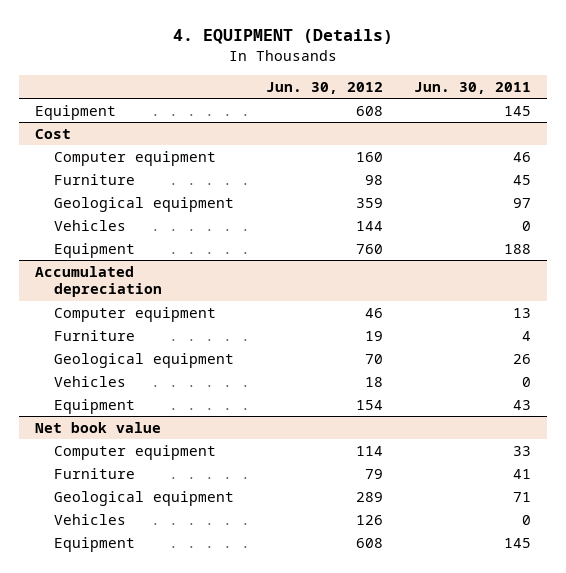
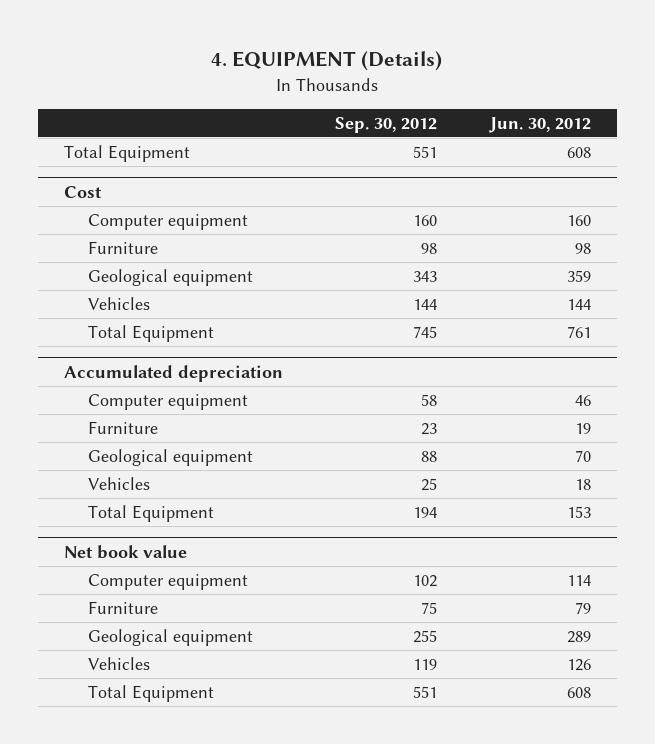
[414,81,532,94] Jun. 30, 2011 -> none
none -> [335,116,438,133] Sep. 30, 2012
[34,104,116,120] Equipment -> [64,144,191,162] Total Equipment
[53,242,135,258] Equipment -> [87,324,214,342] Total Equipment
[355,243,383,254] 760 -> [566,325,591,338] 761
[53,398,135,414] Equipment -> [87,504,214,522] Total Equipment
[355,399,383,410] 154 -> [566,505,591,518] 153
[53,536,135,552] Equipment -> [87,684,214,702] Total Equipment

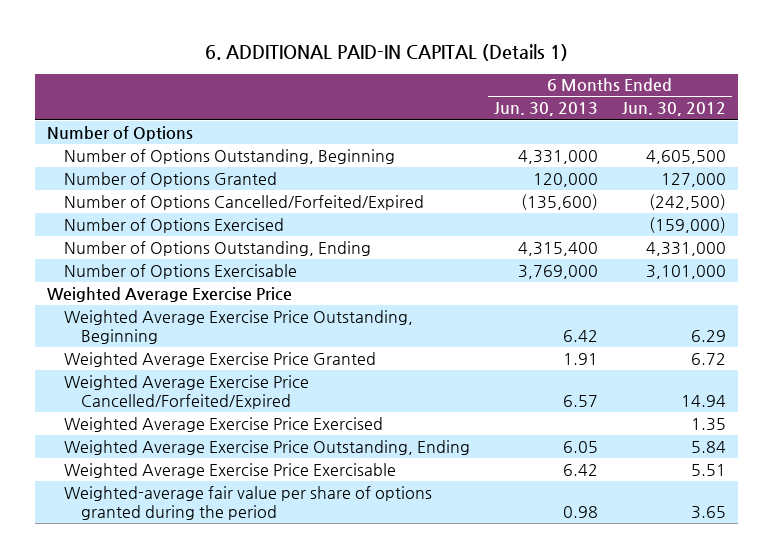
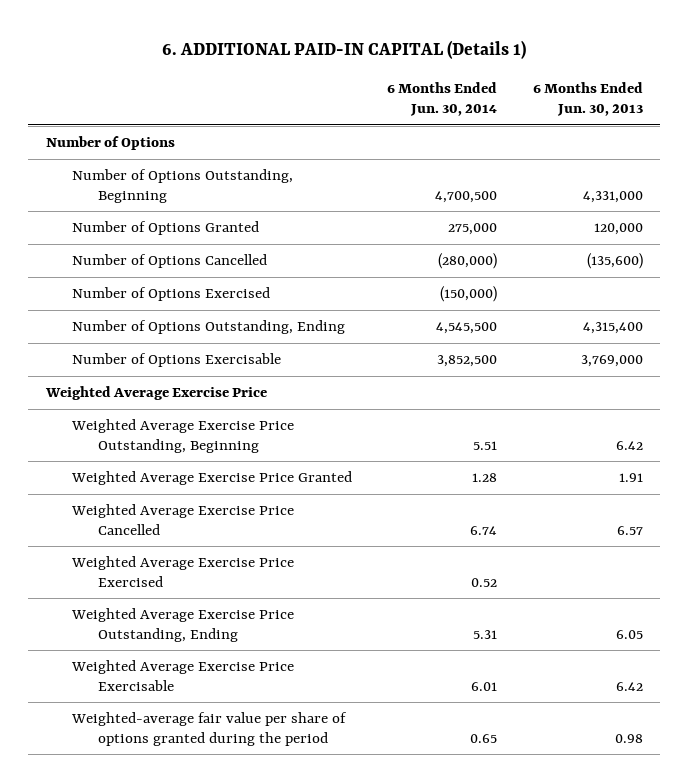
[621,102,726,117] Jun. 30, 2012 -> none
none -> [387,82,498,117] 6 Months Ended Jun. 30, 2014
[63,194,424,210] Number of Options Cancelled/Forfeited/Expired -> [71,254,267,269] Number of Options Cancelled
[63,374,309,409] Weighted Average Exercise Price Cancelled/Forfeited/Expired -> [70,504,294,536] Weighted Average Exercise Price Cancelled

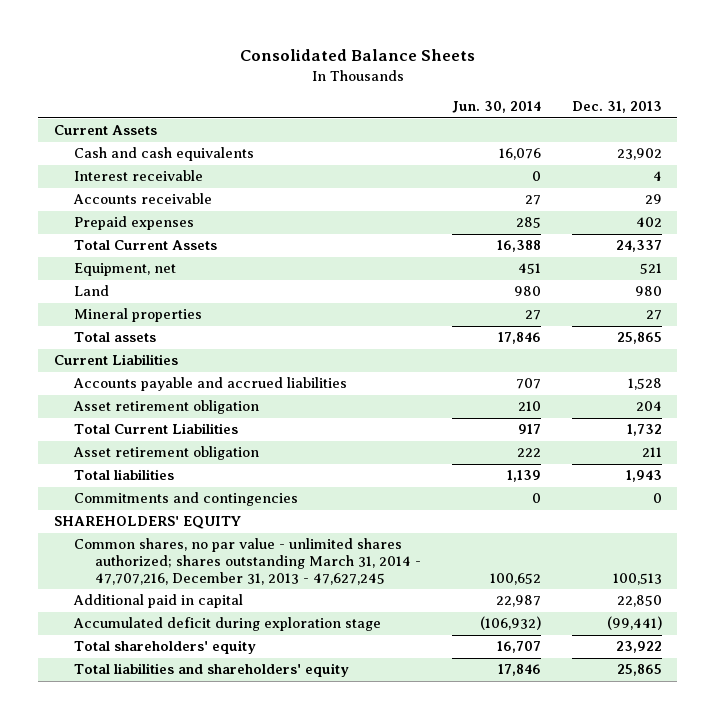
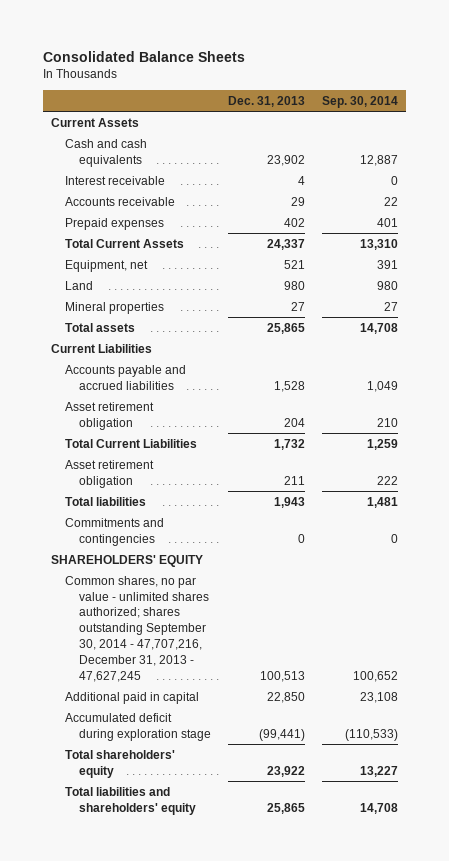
[451,101,541,114] Jun. 30, 2014 -> none
none -> [321,96,398,109] Sep. 30, 2014
[74,538,421,586] Common shares, no par value - unlimited shares authorized; shares outstanding March 31, 2014 - 47,707,216, December 31, 2013 - 47,627,245 -> [65,575,210,682] Common shares, no par value - unlimited shares authorized; shares outstanding September 30, 2014 - 47,707,216, December 31, 2013 - 47,627,245

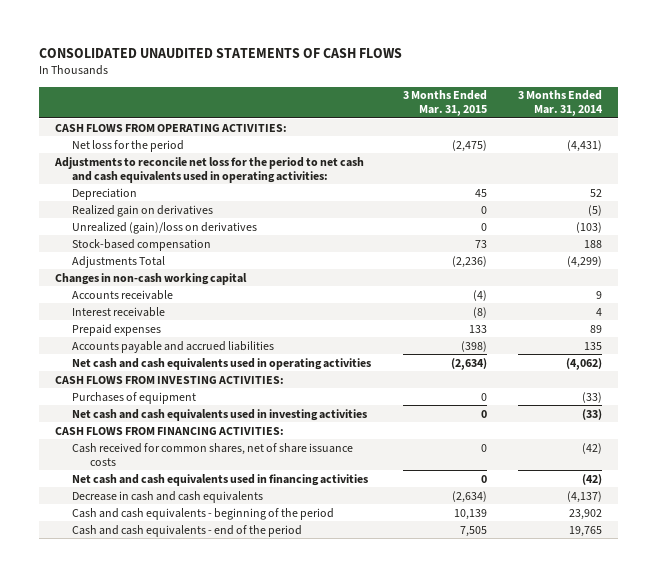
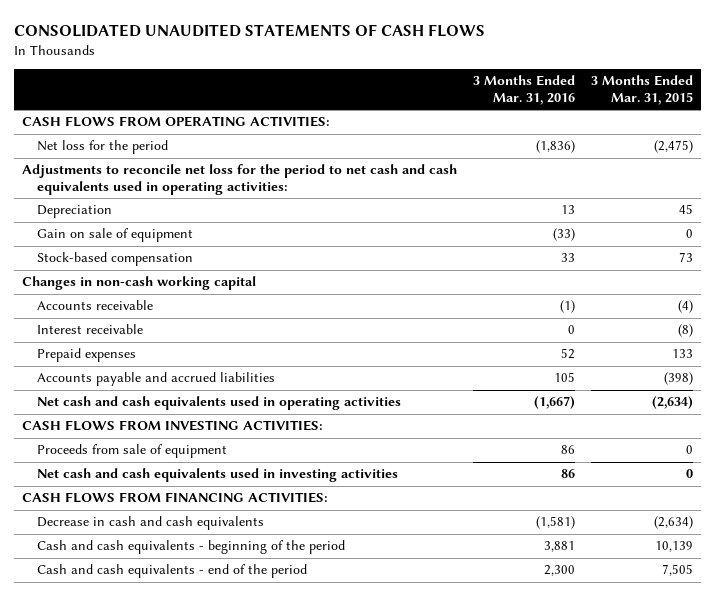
[518,90,604,117] 3 Months Ended Mar. 31, 2014 -> none
none -> [473,75,576,105] 3 Months Ended Mar. 31, 2016
[72,204,214,217] Realized gain on derivatives -> none
[72,221,258,234] Unrealized (gain)/loss on derivatives -> none
none -> [37,228,194,243] Gain on sale of equipment
[72,255,166,268] Adjustments Total -> none
[72,391,197,404] Purchases of equipment -> none
none -> [37,444,228,459] Proceeds from sale of equipment
[72,442,354,466] Cash received for common shares, net of share issuance costs -> none
[72,473,369,486] Net cash and cash equivalents used in financing activities -> none

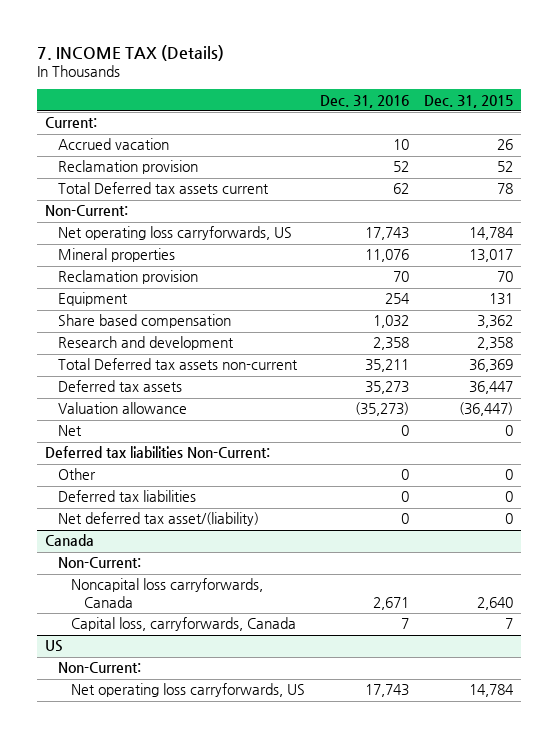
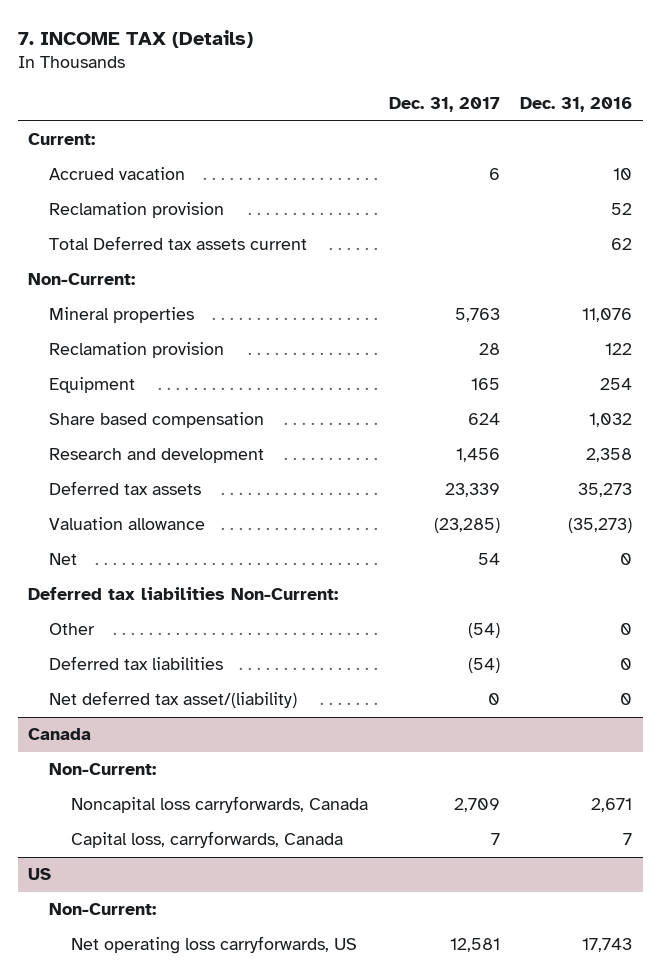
[424,94,514,108] Dec. 31, 2015 -> none
none -> [388,97,500,113] Dec. 31, 2017
[57,226,292,241] Net operating loss carryforwards, US -> none
[393,271,410,283] 70 -> [605,343,633,356] 122
[57,358,298,371] Total Deferred tax assets non-current -> none

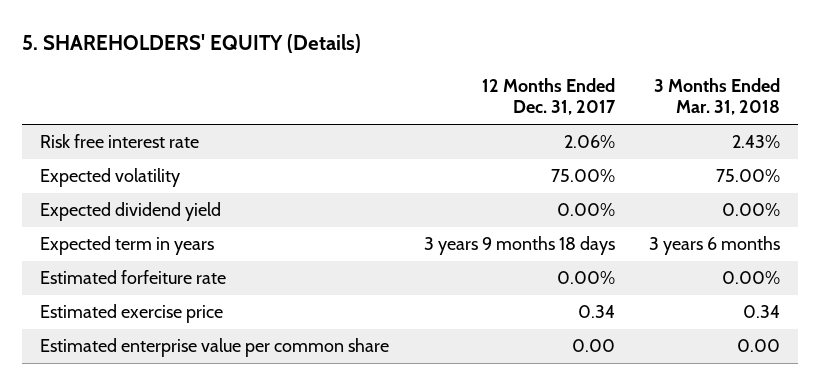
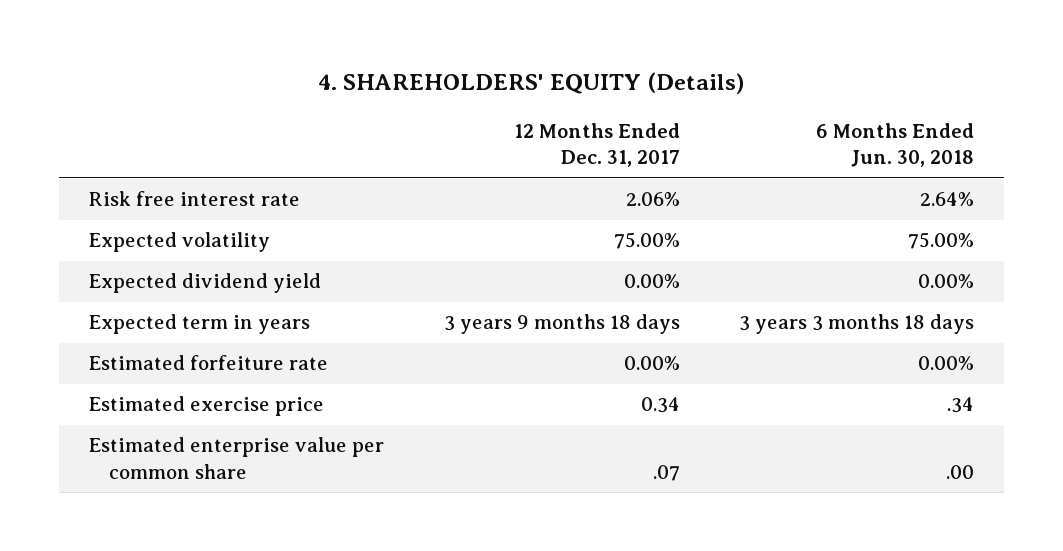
[22,34,362,54] 5. SHAREHOLDERS' EQUITY (Details) -> [318,72,745,95] 4. SHAREHOLDERS' EQUITY (Details)
[654,77,781,116] 3 Months Ended Mar. 31, 2018 -> none
none -> [816,123,975,168] 6 Months Ended Jun. 30, 2018
[571,339,615,353] 0.00 -> [652,464,680,481] .07

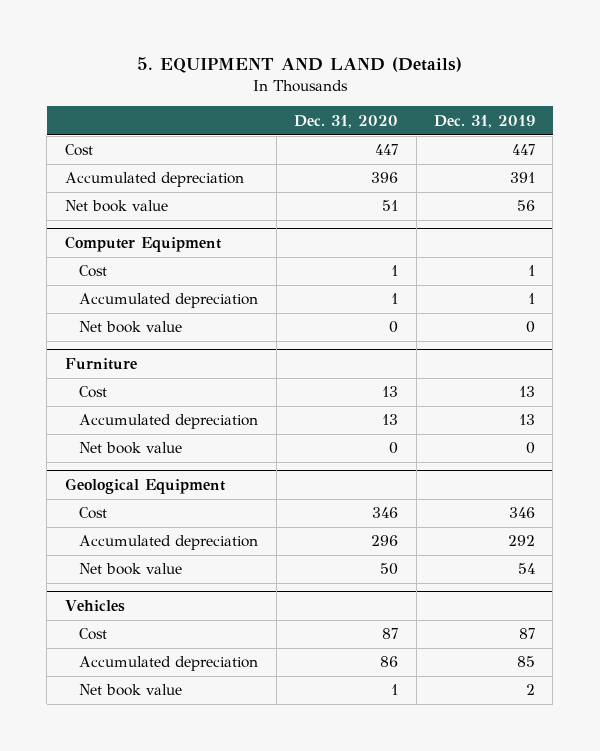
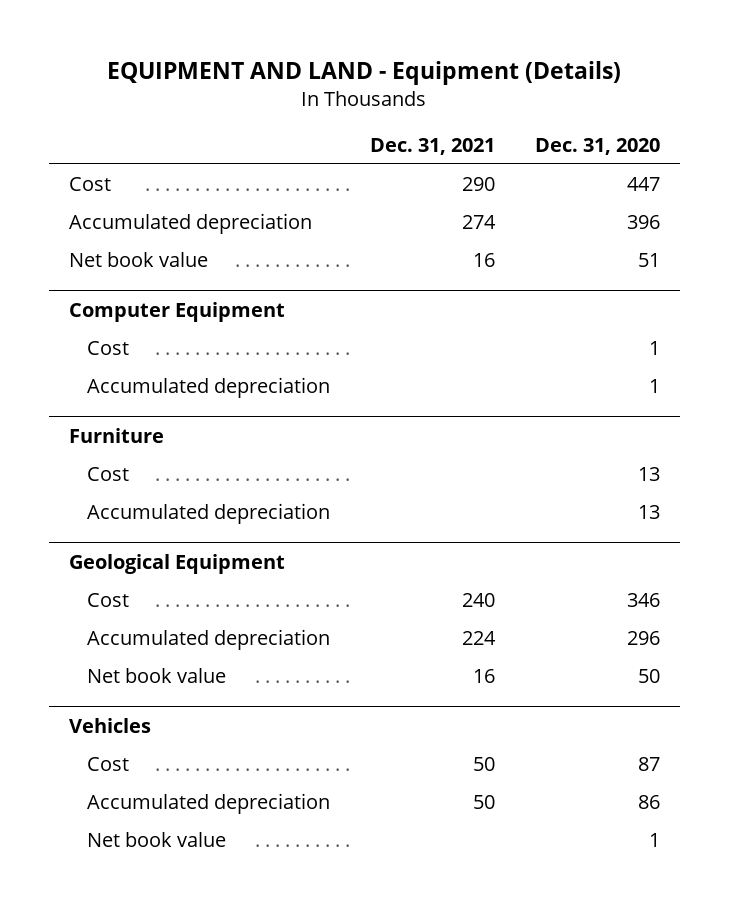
[136,57,462,74] 5. EQUIPMENT AND LAND (Details) -> [107,61,622,86] EQUIPMENT AND LAND - Equipment (Details)
[434,114,536,128] Dec. 31, 2019 -> none
none -> [370,137,496,155] Dec. 31, 2021
[79,321,183,334] Net book value -> none
[79,442,183,455] Net book value -> none

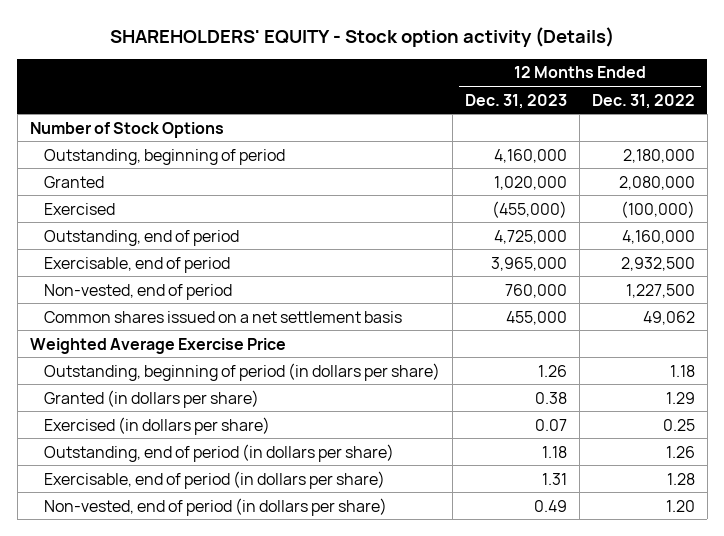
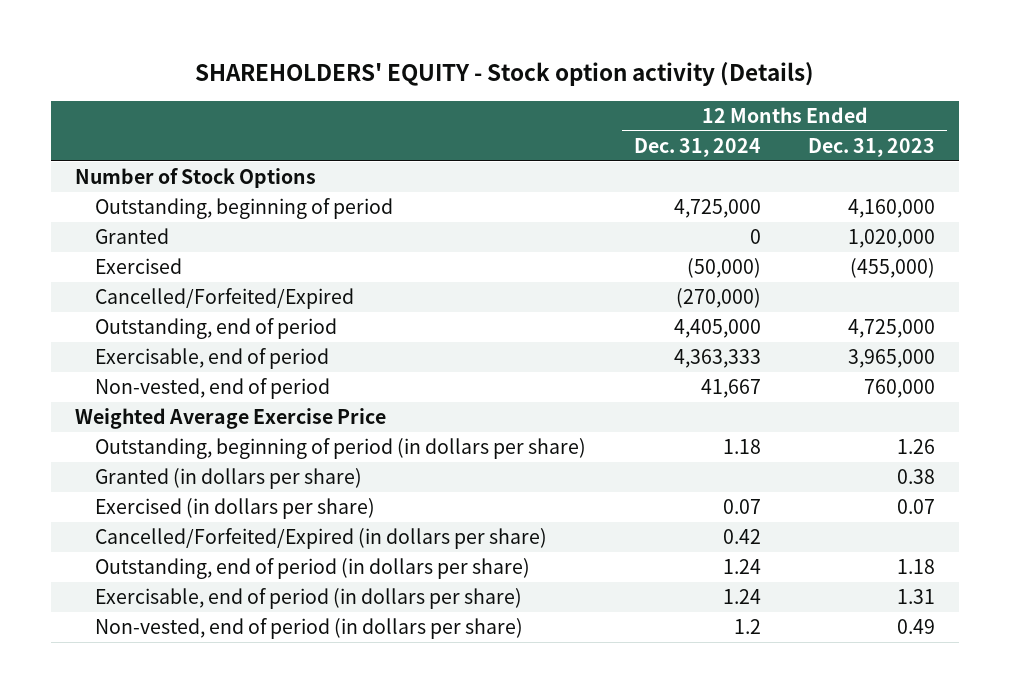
[591,93,695,109] Dec. 31, 2022 -> none
none -> [633,137,761,157] Dec. 31, 2024
none -> [95,288,355,310] Cancelled/Forfeited/Expired
[44,310,403,323] Common shares issued on a net settlement basis -> none
none -> [95,528,548,550] Cancelled/Forfeited/Expired (in dollars per share)

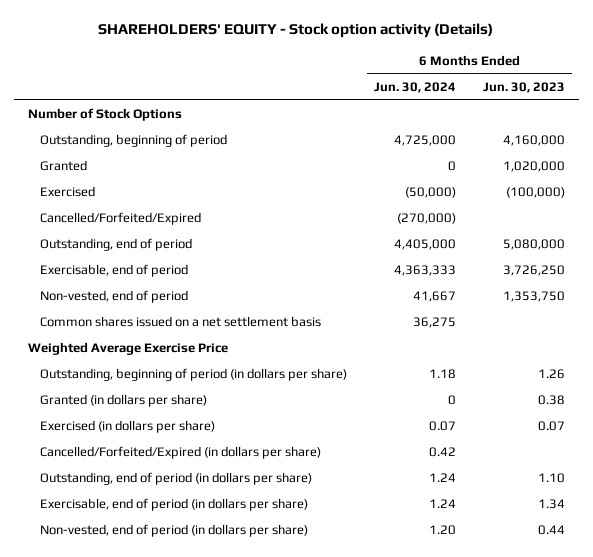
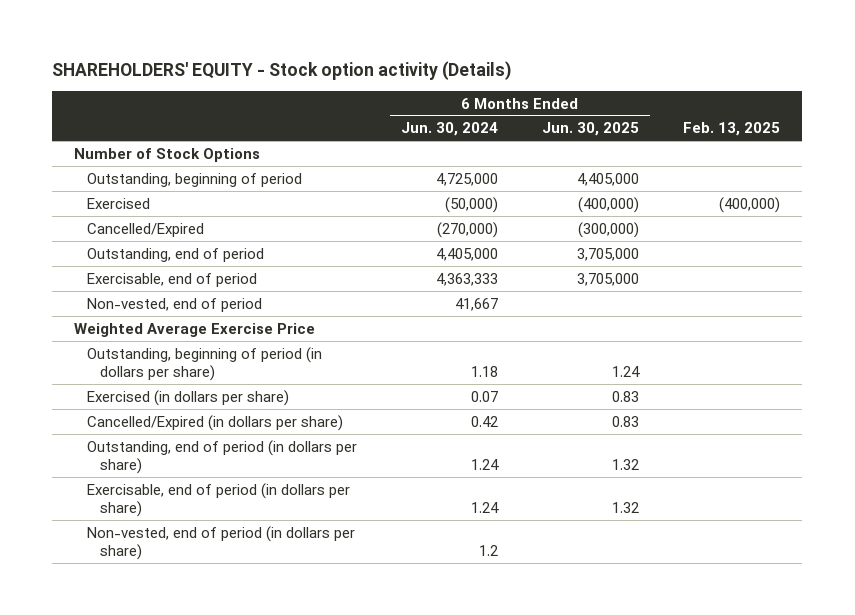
[483,82,566,94] Jun. 30, 2023 -> none
none -> [542,122,640,137] Jun. 30, 2025
none -> [683,122,781,137] Feb. 13, 2025
[39,160,87,172] Granted -> none
[39,212,201,226] Cancelled/Forfeited/Expired -> [87,222,205,237] Cancelled/Expired
[39,316,321,328] Common shares issued on a net settlement basis -> none
[39,394,207,408] Granted (in dollars per share) -> none
[39,446,321,460] Cancelled/Forfeited/Expired (in dollars per share) -> [87,414,344,431] Cancelled/Expired (in dollars per share)
[429,525,457,536] 1.20 -> [479,544,499,556] 1.2

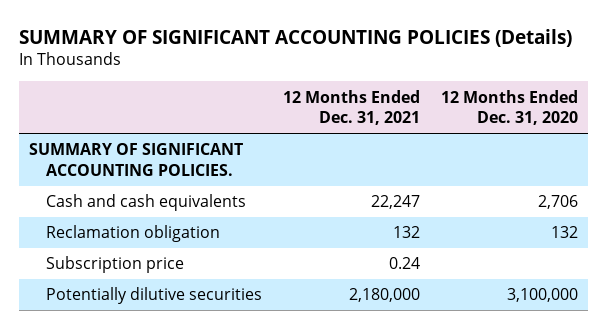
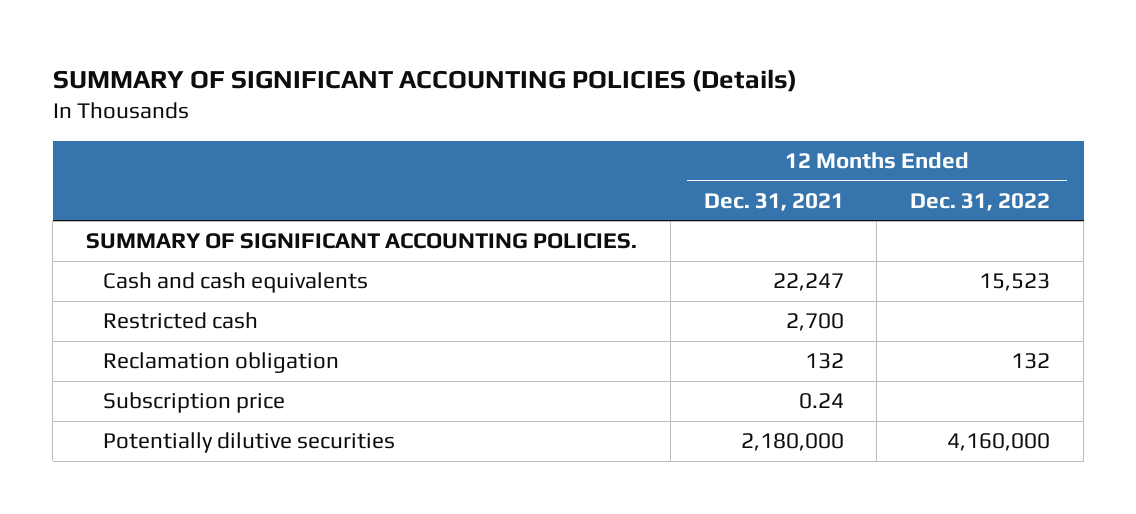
[440,89,578,126] 12 Months Ended Dec. 31, 2020 -> none
none -> [910,192,1051,211] Dec. 31, 2022
none -> [103,312,259,330] Restricted cash

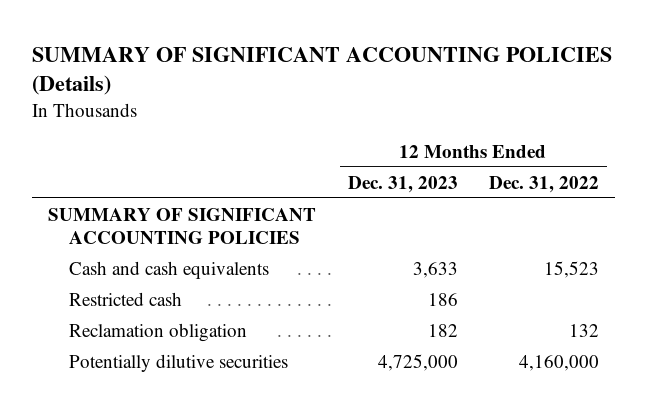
[703,192,844,211] Dec. 31, 2021 -> none
none -> [347,175,458,193] Dec. 31, 2023
[86,233,638,250] SUMMARY OF SIGNIFICANT ACCOUNTING POLICIES. -> [47,207,316,244] SUMMARY OF SIGNIFICANT ACCOUNTING POLICIES
[103,392,286,414] Subscription price -> none

